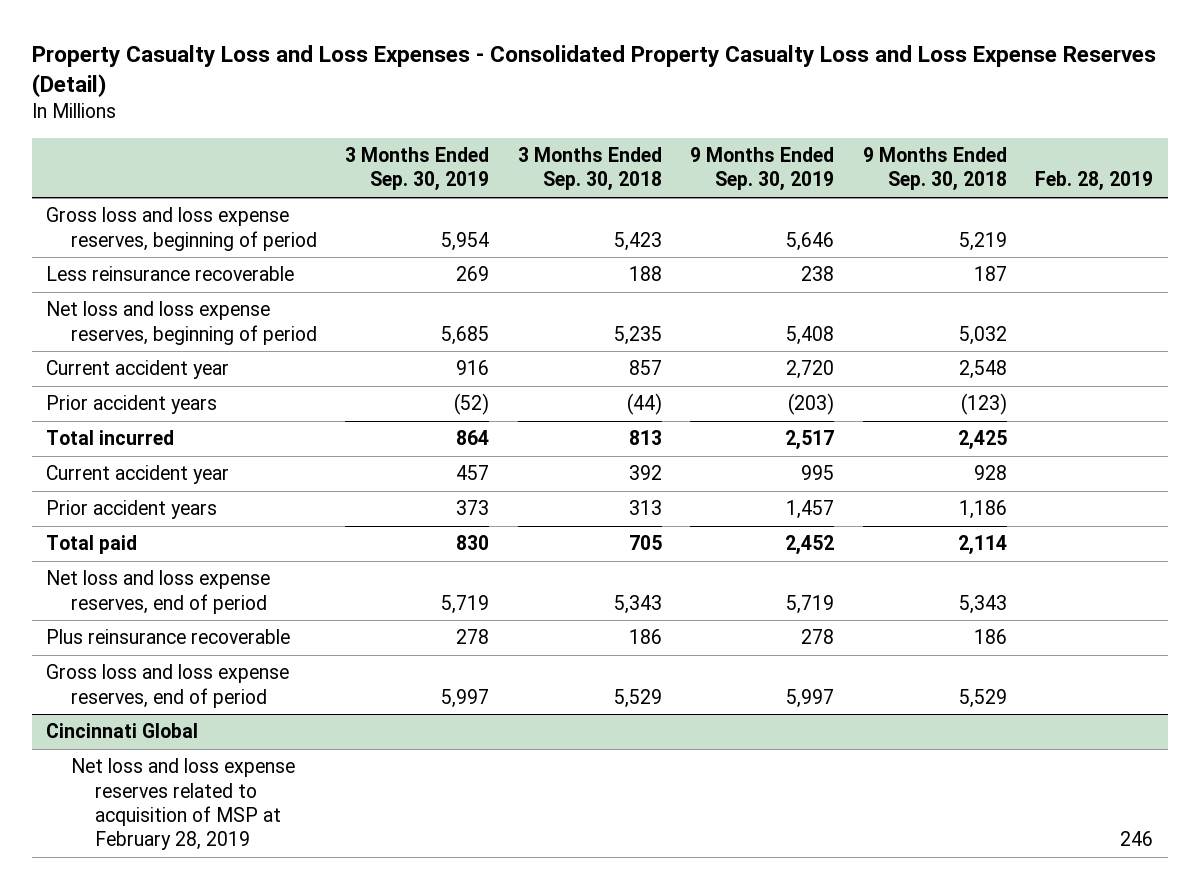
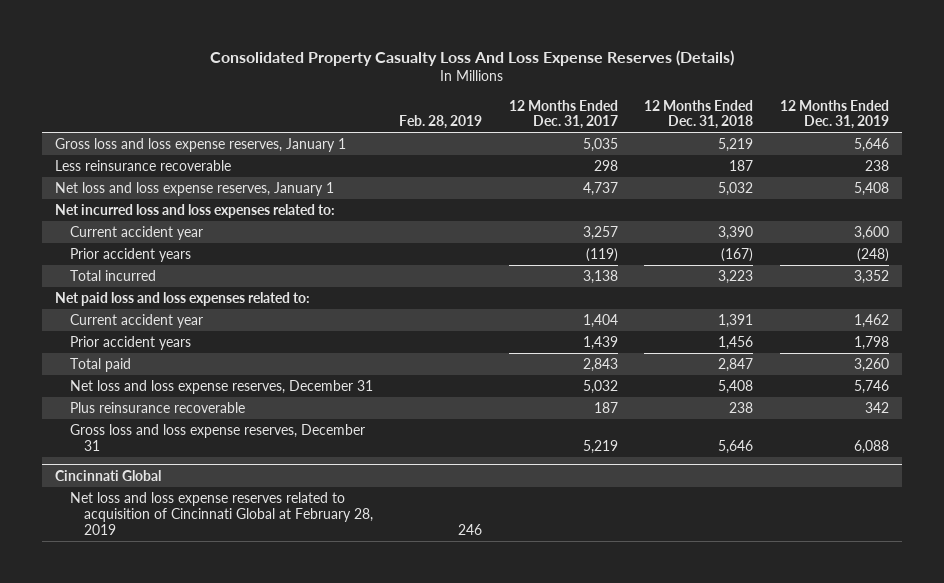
[31,44,1156,97] Property Casualty Loss and Loss Expenses - Consolidated Property Casualty Loss and Loss Expense Reserves (Detail) -> [209,50,734,67] Consolidated Property Casualty Loss And Loss Expense Reserves (Details)
[345,147,490,192] 3 Months Ended Sep. 30, 2019 -> none
[517,147,662,192] 3 Months Ended Sep. 30, 2018 -> none
[690,147,835,192] 9 Months Ended Sep. 30, 2019 -> none
[862,147,1007,192] 9 Months Ended Sep. 30, 2018 -> none
none -> [508,99,618,130] 12 Months Ended Dec. 31, 2017
none -> [644,99,754,130] 12 Months Ended Dec. 31, 2018
none -> [779,99,889,130] 12 Months Ended Dec. 31, 2019
[45,207,317,251] Gross loss and loss expense reserves, beginning of period -> [55,137,347,152] Gross loss and loss expense reserves, January 1
[45,301,317,345] Net loss and loss expense reserves, beginning of period -> [55,181,335,196] Net loss and loss expense reserves, January 1
none -> [55,203,336,218] Net incurred loss and loss expenses related to:
none -> [55,291,311,306] Net paid loss and loss expenses related to:
[45,570,270,614] Net loss and loss expense reserves, end of period -> [69,379,373,394] Net loss and loss expense reserves, December 31
[45,664,289,708] Gross loss and loss expense reserves, end of period -> [69,423,365,451] Gross loss and loss expense reserves, December 31
[70,758,295,851] Net loss and loss expense reserves related to acquisition of MSP at February 28, 2019 -> [69,491,373,535] Net loss and loss expense reserves related to acquisition of Cincinnati Global at February 28, 2019

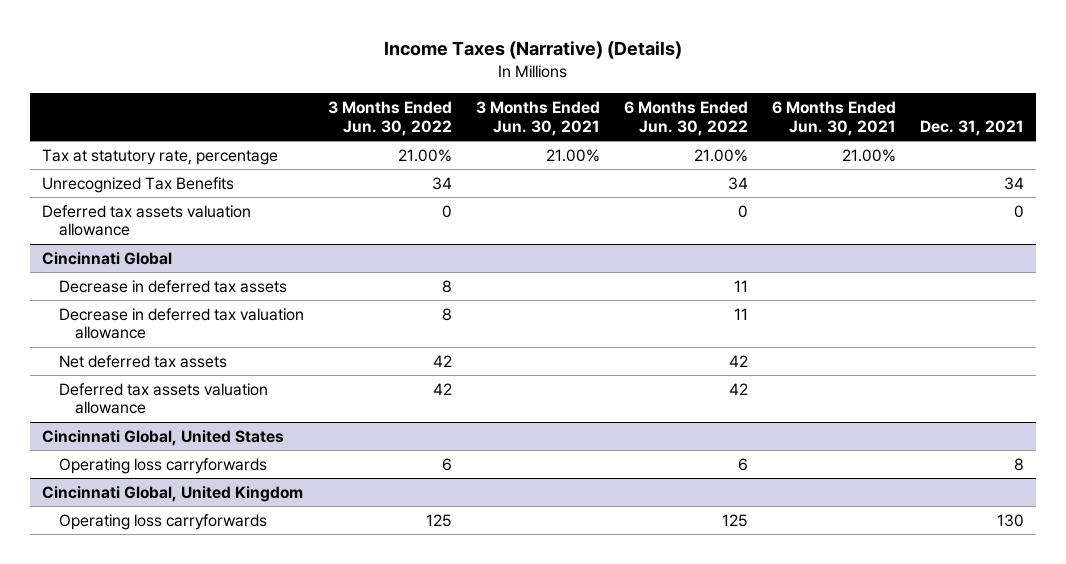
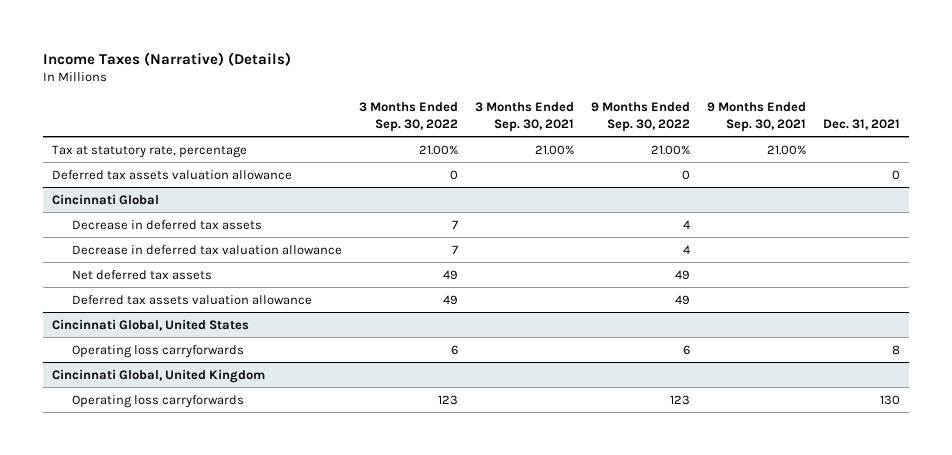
[327,101,452,136] 3 Months Ended Jun. 30, 2022 -> none
[475,101,600,136] 3 Months Ended Jun. 30, 2021 -> none
[623,101,748,136] 6 Months Ended Jun. 30, 2022 -> none
[771,101,896,136] 6 Months Ended Jun. 30, 2021 -> none
none -> [359,102,459,132] 3 Months Ended Sep. 30, 2022
none -> [475,102,575,132] 3 Months Ended Sep. 30, 2021
none -> [591,102,691,132] 9 Months Ended Sep. 30, 2022
none -> [707,102,807,132] 9 Months Ended Sep. 30, 2021
[42,176,235,193] Unrecognized Tax Benefits -> none

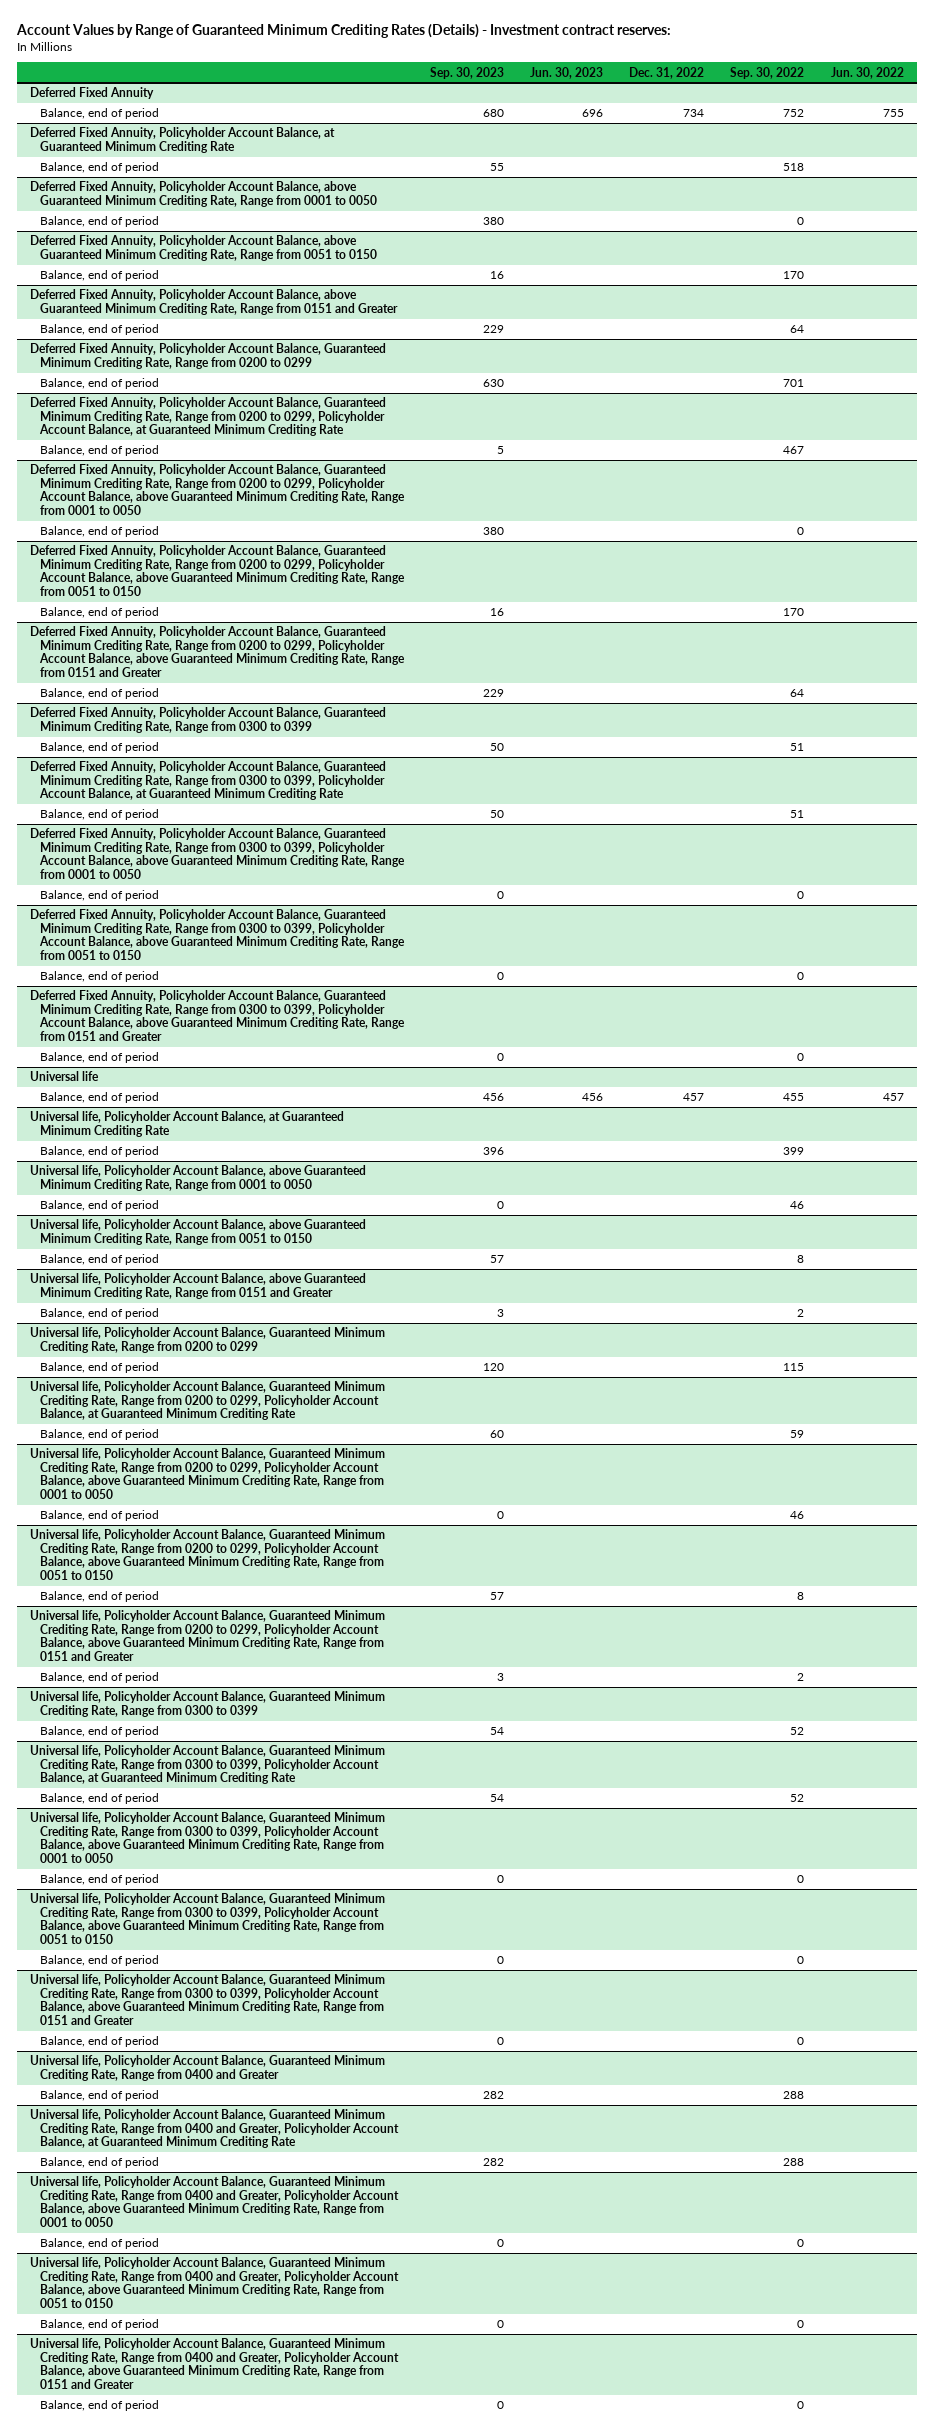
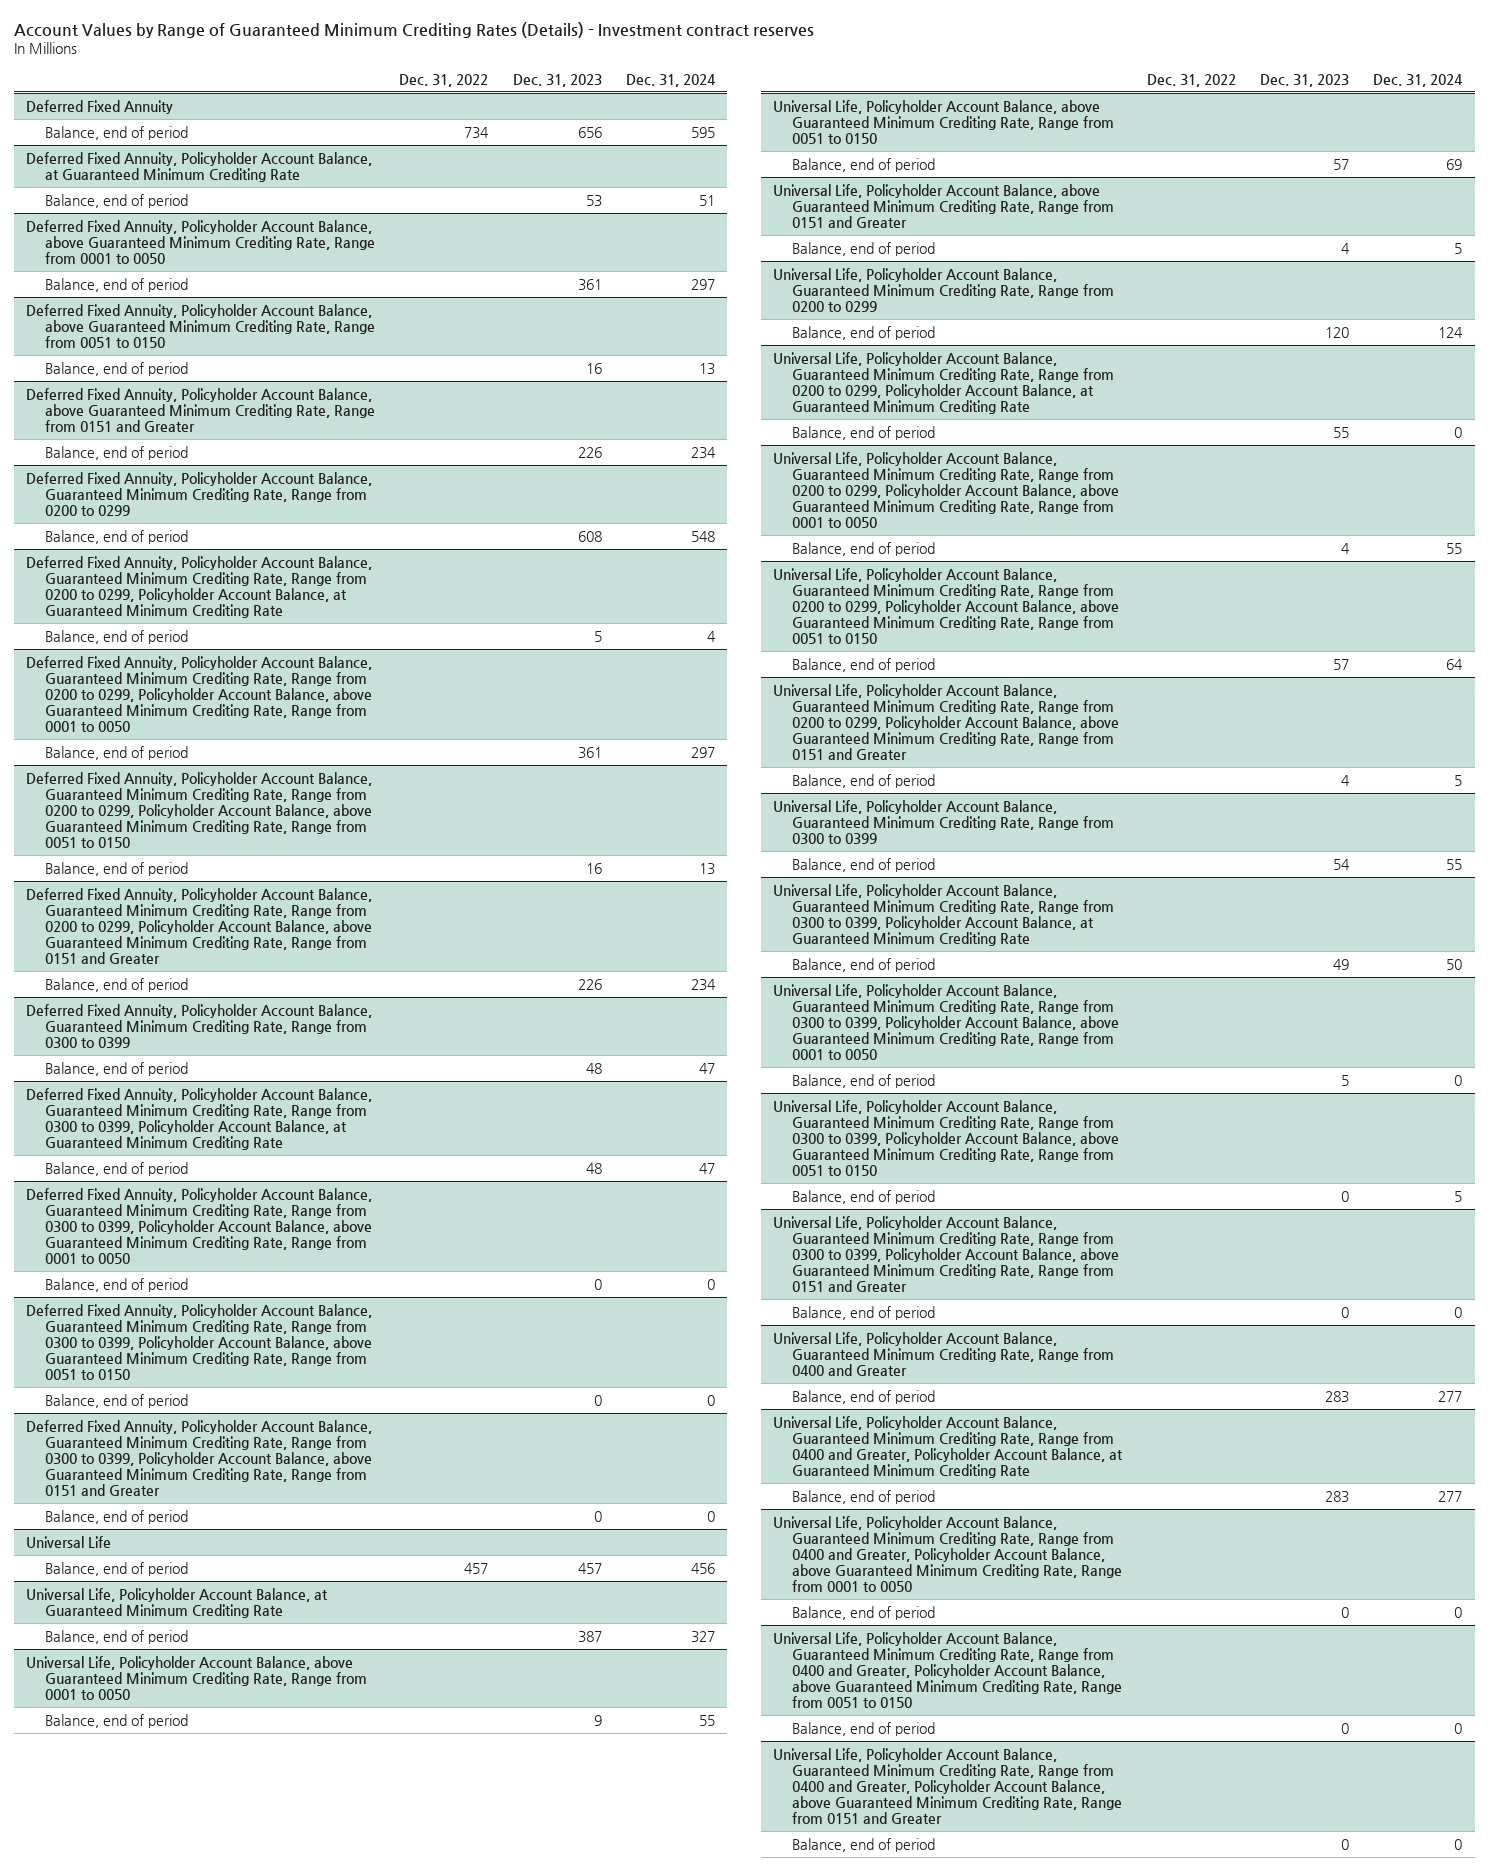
[16,24,672,39] Account Values by Range of Guaranteed Minimum Crediting Rates (Details) - Investment contract reserves: -> [13,21,814,38] Account Values by Range of Guaranteed Minimum Crediting Rates (Details) - Investment contract reserves
[430,66,505,79] Sep. 30, 2023 -> none
[530,66,604,79] Jun. 30, 2023 -> none
[730,66,805,79] Sep. 30, 2022 -> none
[830,66,904,79] Jun. 30, 2022 -> none
none -> [512,73,602,87] Dec. 31, 2023
none -> [626,73,717,87] Dec. 31, 2024
[30,1071,100,1082] Universal life -> [26,1535,112,1548] Universal Life
[30,1111,345,1137] Universal life, Policyholder Account Balance, at Guaranteed Minimum Crediting Rate -> [26,1587,329,1618] Universal Life, Policyholder Account Balance, at Guaranteed Minimum Crediting Rate
[30,1165,367,1191] Universal life, Policyholder Account Balance, above Guaranteed Minimum Crediting Rate, Range from 0001 to 0050 -> [26,1655,367,1700] Universal Life, Policyholder Account Balance, above Guaranteed Minimum Crediting Rate, Range from 0001 to 0050
[30,1219,367,1245] Universal life, Policyholder Account Balance, above Guaranteed Minimum Crediting Rate, Range from 0051 to 0150 -> [773,99,1115,144] Universal Life, Policyholder Account Balance, above Guaranteed Minimum Crediting Rate, Range from 0051 to 0150
[30,1273,367,1299] Universal life, Policyholder Account Balance, above Guaranteed Minimum Crediting Rate, Range from 0151 and Greater -> [773,183,1115,228] Universal Life, Policyholder Account Balance, above Guaranteed Minimum Crediting Rate, Range from 0151 and Greater
[30,1327,386,1353] Universal life, Policyholder Account Balance, Guaranteed Minimum Crediting Rate, Range from 0200 to 0299 -> [773,267,1115,312] Universal Life, Policyholder Account Balance, Guaranteed Minimum Crediting Rate, Range from 0200 to 0299
[30,1381,386,1421] Universal life, Policyholder Account Balance, Guaranteed Minimum Crediting Rate, Range from 0200 to 0299, Policyholder Account Balance, at Guaranteed Minimum Crediting Rate -> [773,351,1115,414] Universal Life, Policyholder Account Balance, Guaranteed Minimum Crediting Rate, Range from 0200 to 0299, Policyholder Account Balance, at Guaranteed Minimum Crediting Rate
[30,1448,386,1499] Universal life, Policyholder Account Balance, Guaranteed Minimum Crediting Rate, Range from 0200 to 0299, Policyholder Account Balance, above Guaranteed Minimum Crediting Rate, Range from 0001 to 0050 -> [773,451,1120,528] Universal Life, Policyholder Account Balance, Guaranteed Minimum Crediting Rate, Range from 0200 to 0299, Policyholder Account Balance, above Guaranteed Minimum Crediting Rate, Range from 0001 to 0050
[30,1529,386,1580] Universal life, Policyholder Account Balance, Guaranteed Minimum Crediting Rate, Range from 0200 to 0299, Policyholder Account Balance, above Guaranteed Minimum Crediting Rate, Range from 0051 to 0150 -> [773,567,1120,644] Universal Life, Policyholder Account Balance, Guaranteed Minimum Crediting Rate, Range from 0200 to 0299, Policyholder Account Balance, above Guaranteed Minimum Crediting Rate, Range from 0051 to 0150
[30,1610,386,1661] Universal life, Policyholder Account Balance, Guaranteed Minimum Crediting Rate, Range from 0200 to 0299, Policyholder Account Balance, above Guaranteed Minimum Crediting Rate, Range from 0151 and Greater -> [773,683,1120,760] Universal Life, Policyholder Account Balance, Guaranteed Minimum Crediting Rate, Range from 0200 to 0299, Policyholder Account Balance, above Guaranteed Minimum Crediting Rate, Range from 0151 and Greater
[30,1691,386,1717] Universal life, Policyholder Account Balance, Guaranteed Minimum Crediting Rate, Range from 0300 to 0399 -> [773,799,1115,844] Universal Life, Policyholder Account Balance, Guaranteed Minimum Crediting Rate, Range from 0300 to 0399
[30,1745,386,1785] Universal life, Policyholder Account Balance, Guaranteed Minimum Crediting Rate, Range from 0300 to 0399, Policyholder Account Balance, at Guaranteed Minimum Crediting Rate -> [773,883,1115,946] Universal Life, Policyholder Account Balance, Guaranteed Minimum Crediting Rate, Range from 0300 to 0399, Policyholder Account Balance, at Guaranteed Minimum Crediting Rate
[30,1812,386,1863] Universal life, Policyholder Account Balance, Guaranteed Minimum Crediting Rate, Range from 0300 to 0399, Policyholder Account Balance, above Guaranteed Minimum Crediting Rate, Range from 0001 to 0050 -> [773,983,1120,1060] Universal Life, Policyholder Account Balance, Guaranteed Minimum Crediting Rate, Range from 0300 to 0399, Policyholder Account Balance, above Guaranteed Minimum Crediting Rate, Range from 0001 to 0050
[30,1893,386,1944] Universal life, Policyholder Account Balance, Guaranteed Minimum Crediting Rate, Range from 0300 to 0399, Policyholder Account Balance, above Guaranteed Minimum Crediting Rate, Range from 0051 to 0150 -> [773,1099,1120,1176] Universal Life, Policyholder Account Balance, Guaranteed Minimum Crediting Rate, Range from 0300 to 0399, Policyholder Account Balance, above Guaranteed Minimum Crediting Rate, Range from 0051 to 0150
[30,1974,386,2025] Universal life, Policyholder Account Balance, Guaranteed Minimum Crediting Rate, Range from 0300 to 0399, Policyholder Account Balance, above Guaranteed Minimum Crediting Rate, Range from 0151 and Greater -> [773,1215,1120,1292] Universal Life, Policyholder Account Balance, Guaranteed Minimum Crediting Rate, Range from 0300 to 0399, Policyholder Account Balance, above Guaranteed Minimum Crediting Rate, Range from 0151 and Greater
[30,2055,386,2081] Universal life, Policyholder Account Balance, Guaranteed Minimum Crediting Rate, Range from 0400 and Greater -> [773,1331,1115,1376] Universal Life, Policyholder Account Balance, Guaranteed Minimum Crediting Rate, Range from 0400 and Greater
[30,2109,400,2149] Universal life, Policyholder Account Balance, Guaranteed Minimum Crediting Rate, Range from 0400 and Greater, Policyholder Account Balance, at Guaranteed Minimum Crediting Rate -> [773,1415,1124,1478] Universal Life, Policyholder Account Balance, Guaranteed Minimum Crediting Rate, Range from 0400 and Greater, Policyholder Account Balance, at Guaranteed Minimum Crediting Rate
[30,2176,400,2227] Universal life, Policyholder Account Balance, Guaranteed Minimum Crediting Rate, Range from 0400 and Greater, Policyholder Account Balance, above Guaranteed Minimum Crediting Rate, Range from 0001 to 0050 -> [773,1515,1123,1592] Universal Life, Policyholder Account Balance, Guaranteed Minimum Crediting Rate, Range from 0400 and Greater, Policyholder Account Balance, above Guaranteed Minimum Crediting Rate, Range from 0001 to 0050
[30,2257,400,2308] Universal life, Policyholder Account Balance, Guaranteed Minimum Crediting Rate, Range from 0400 and Greater, Policyholder Account Balance, above Guaranteed Minimum Crediting Rate, Range from 0051 to 0150 -> [773,1631,1123,1708] Universal Life, Policyholder Account Balance, Guaranteed Minimum Crediting Rate, Range from 0400 and Greater, Policyholder Account Balance, above Guaranteed Minimum Crediting Rate, Range from 0051 to 0150
[30,2338,400,2389] Universal life, Policyholder Account Balance, Guaranteed Minimum Crediting Rate, Range from 0400 and Greater, Policyholder Account Balance, above Guaranteed Minimum Crediting Rate, Range from 0151 and Greater -> [773,1747,1123,1824] Universal Life, Policyholder Account Balance, Guaranteed Minimum Crediting Rate, Range from 0400 and Greater, Policyholder Account Balance, above Guaranteed Minimum Crediting Rate, Range from 0151 and Greater

